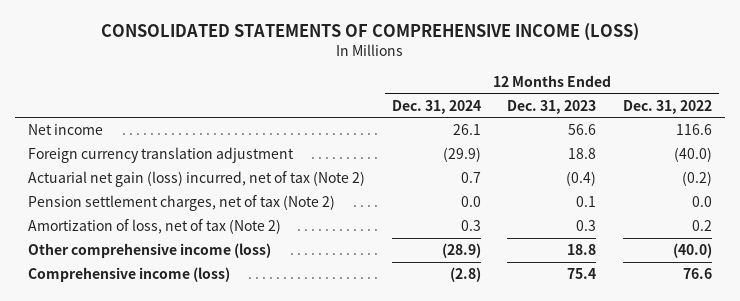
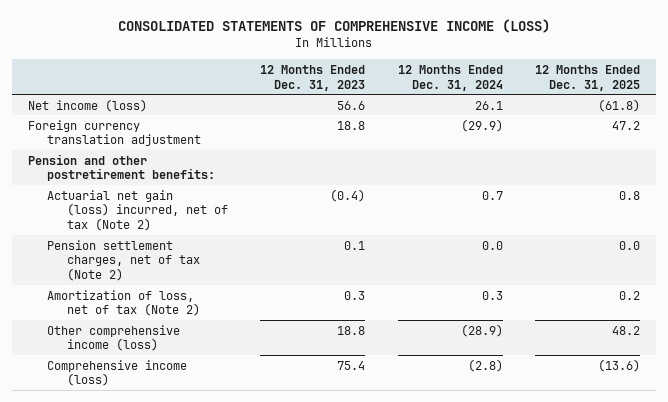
[622,99,712,114] Dec. 31, 2022 -> none
none -> [534,64,640,91] 12 Months Ended Dec. 31, 2025
[28,123,104,135] Net income -> [27,98,147,112] Net income (loss)
none -> [27,153,216,182] Pension and other postretirement benefits:

